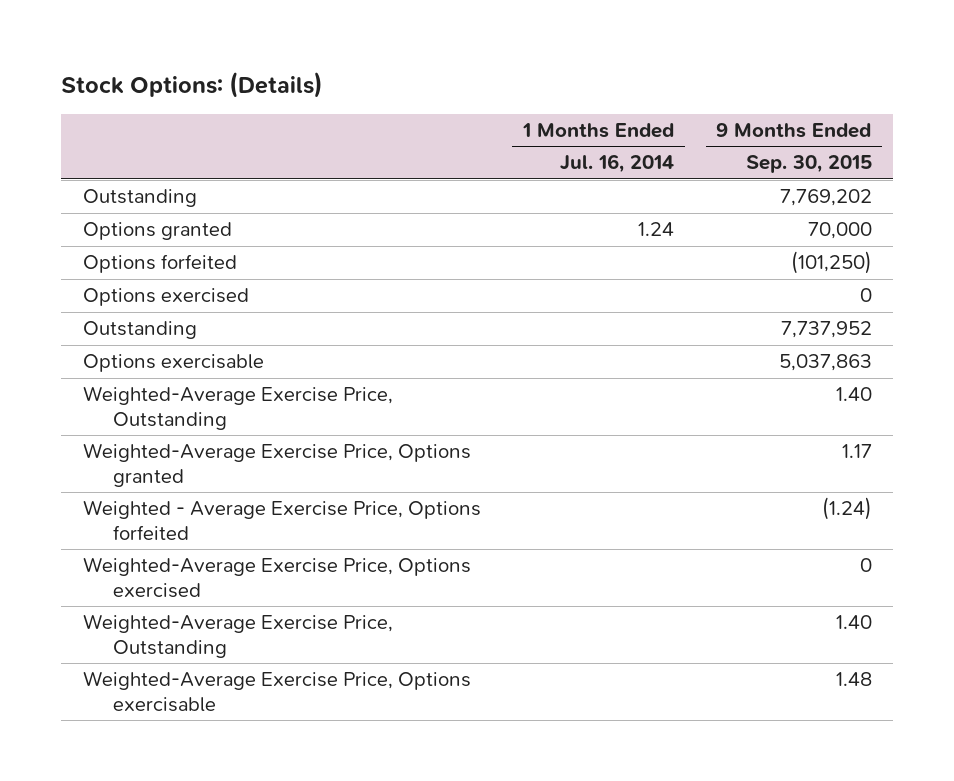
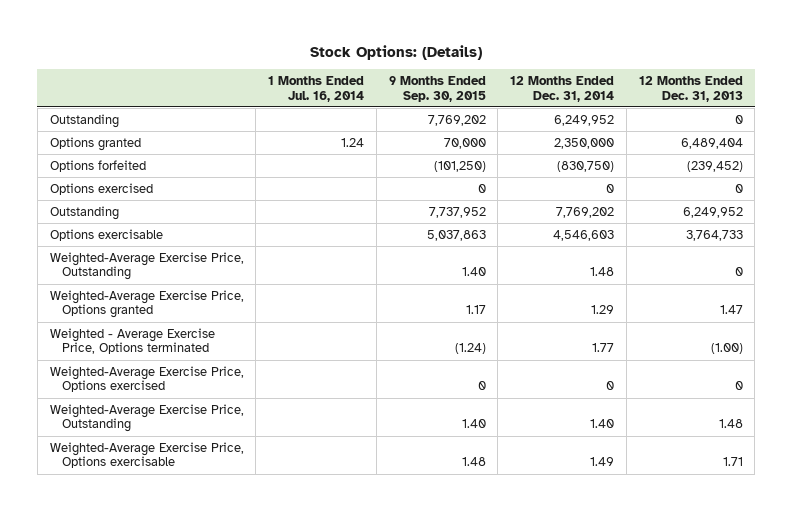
none -> [510,76,615,102] 12 Months Ended Dec. 31, 2014
none -> [638,76,743,102] 12 Months Ended Dec. 31, 2013
[82,500,481,540] Weighted - Average Exercise Price, Options forfeited -> [49,327,215,355] Weighted - Average Exercise Price, Options terminated

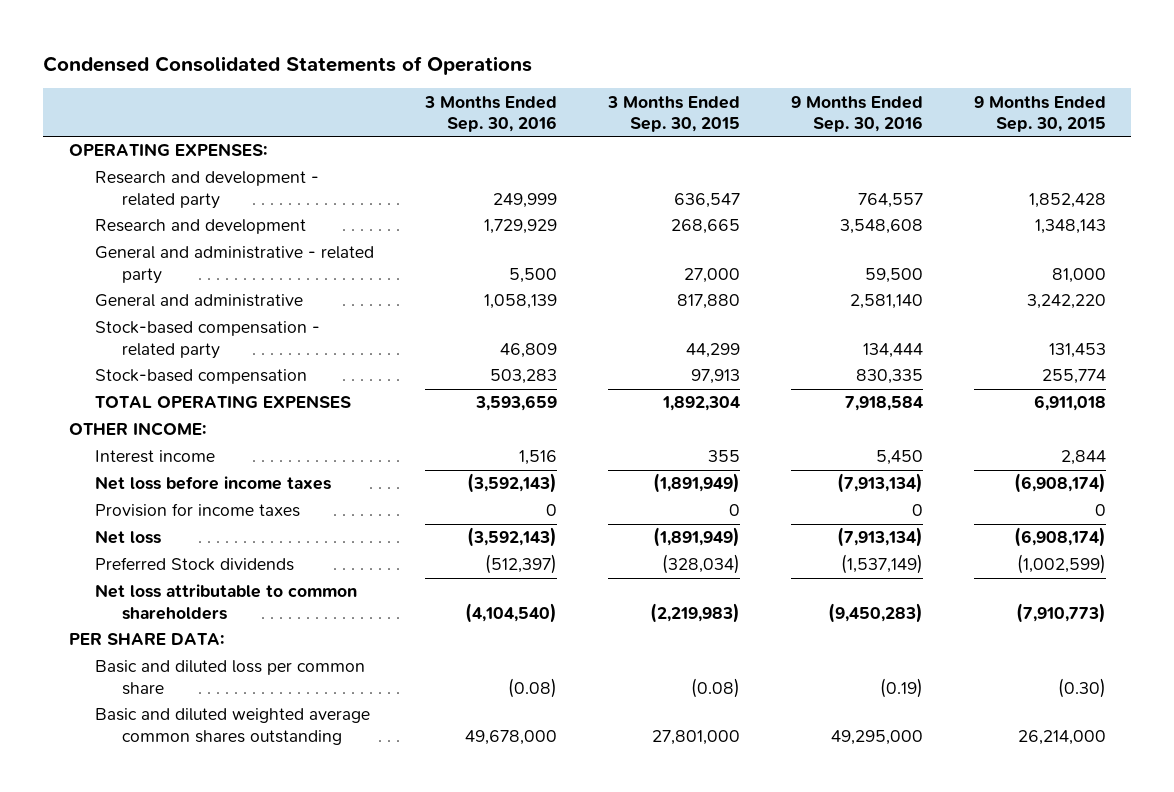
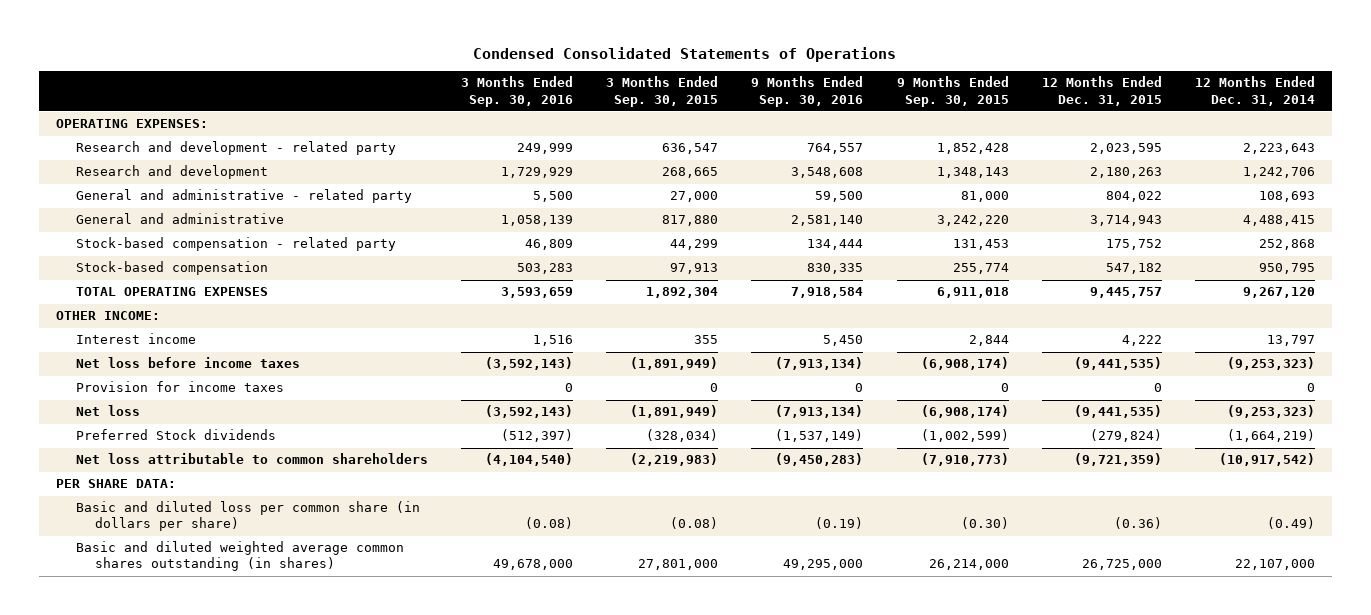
none -> [1041,76,1162,106] 12 Months Ended Dec. 31, 2015
none -> [1194,76,1315,106] 12 Months Ended Dec. 31, 2014
[95,660,366,695] Basic and diluted loss per common share -> [75,501,420,532] Basic and diluted loss per common share (in dollars per share)
[95,708,371,745] Basic and diluted weighted average common shares outstanding -> [75,541,404,572] Basic and diluted weighted average common shares outstanding (in shares)

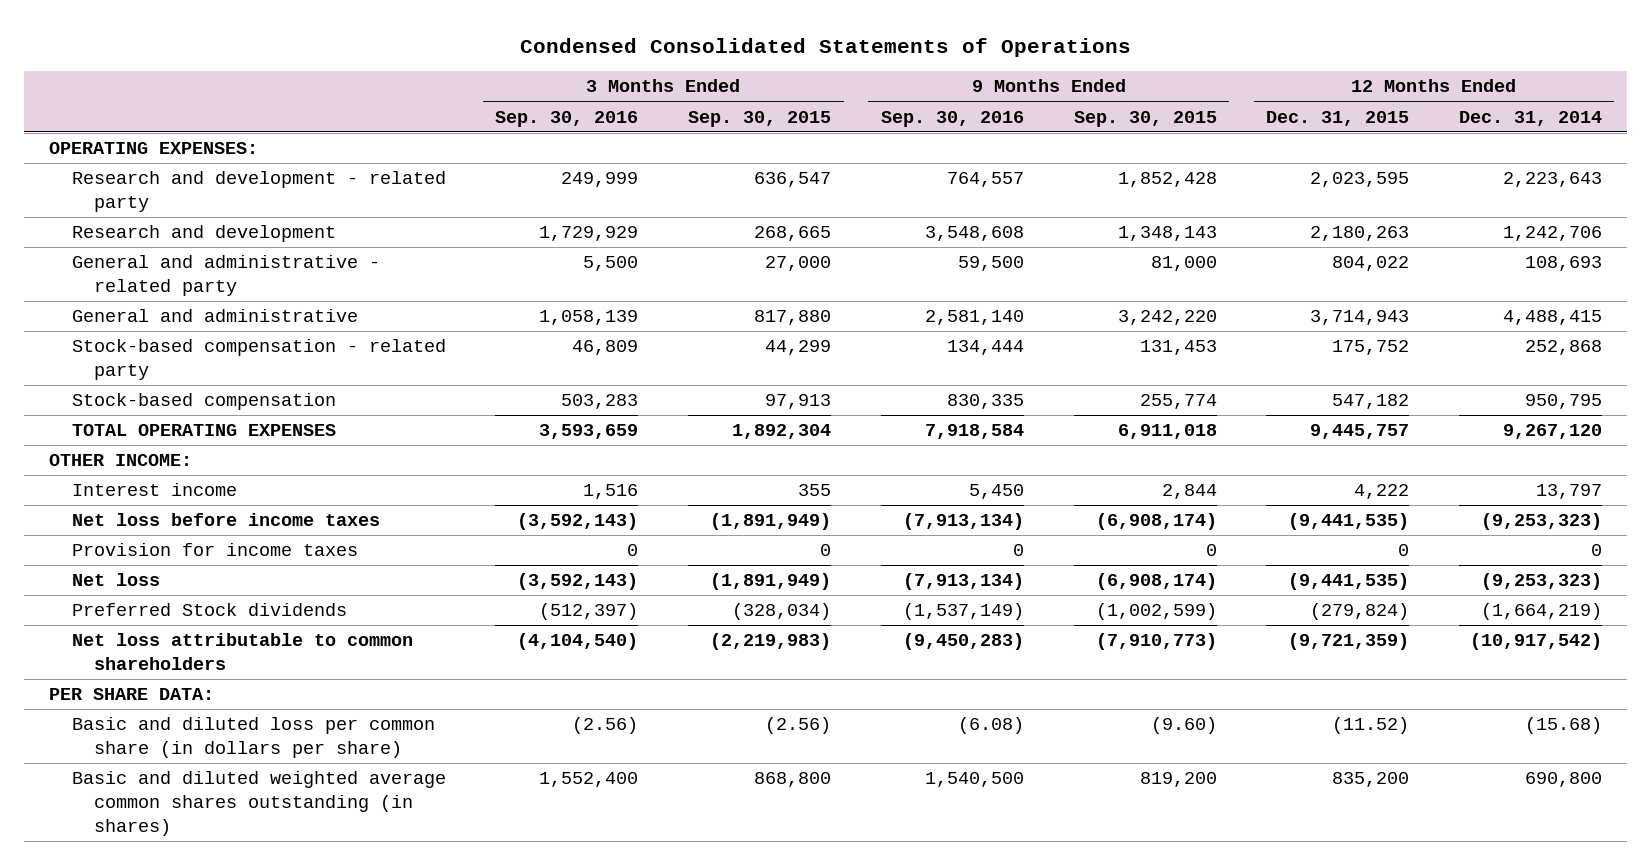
[524,517,573,530] (0.08) -> [572,717,639,735] (2.56)
[670,517,719,530] (0.08) -> [765,717,832,735] (2.56)
[815,517,864,530] (0.19) -> [957,717,1024,735] (6.08)
[960,517,1009,530] (0.30) -> [1150,717,1217,735] (9.60)
[1113,517,1162,530] (0.36) -> [1332,717,1410,735] (11.52)
[1266,517,1315,530] (0.49) -> [1525,717,1603,735] (15.68)
[492,559,573,571] 49,678,000 -> [539,772,639,788] 1,552,400
[638,559,719,571] 27,801,000 -> [754,772,832,788] 868,800
[783,559,864,571] 49,295,000 -> [924,772,1024,788] 1,540,500
[928,559,1009,571] 26,214,000 -> [1139,772,1217,788] 819,200
[1081,559,1162,571] 26,725,000 -> [1332,772,1410,788] 835,200
[1234,559,1315,571] 22,107,000 -> [1525,772,1603,788] 690,800

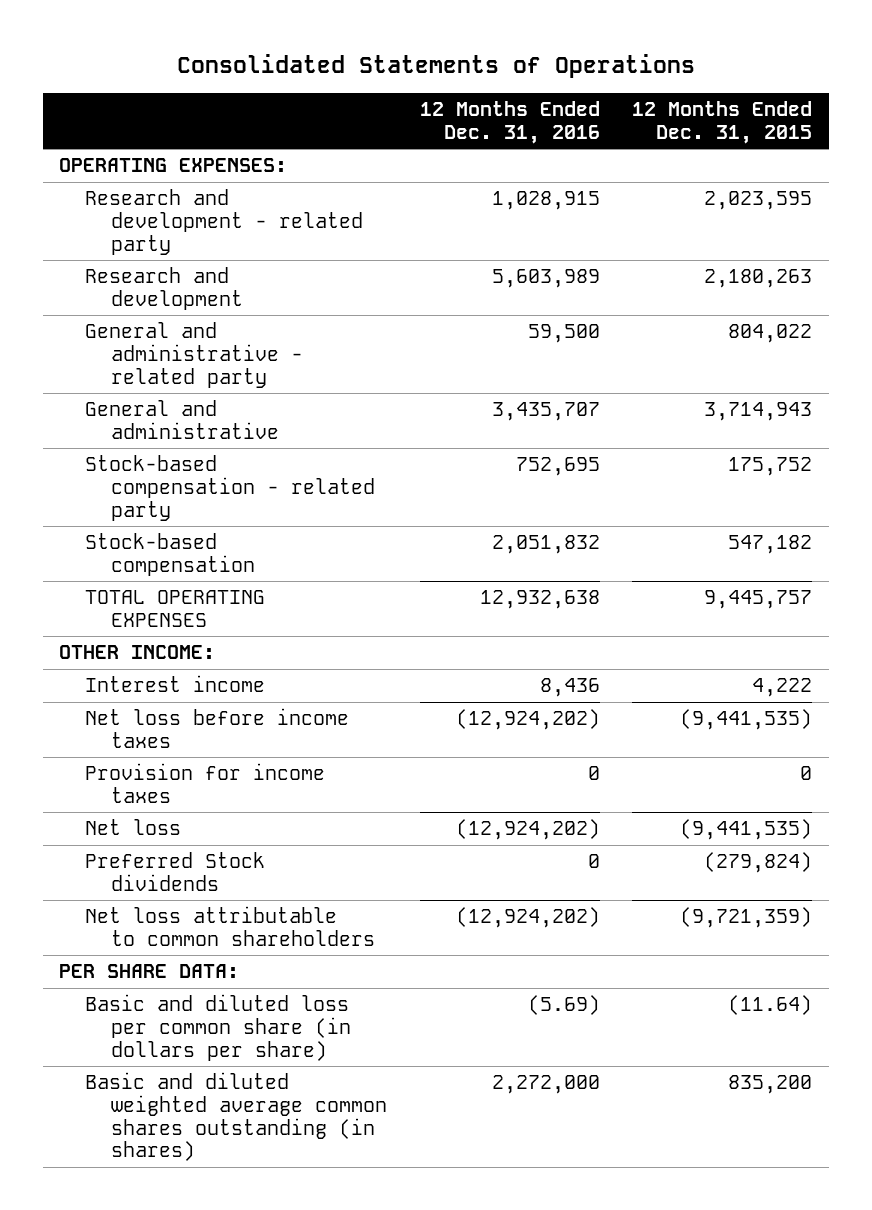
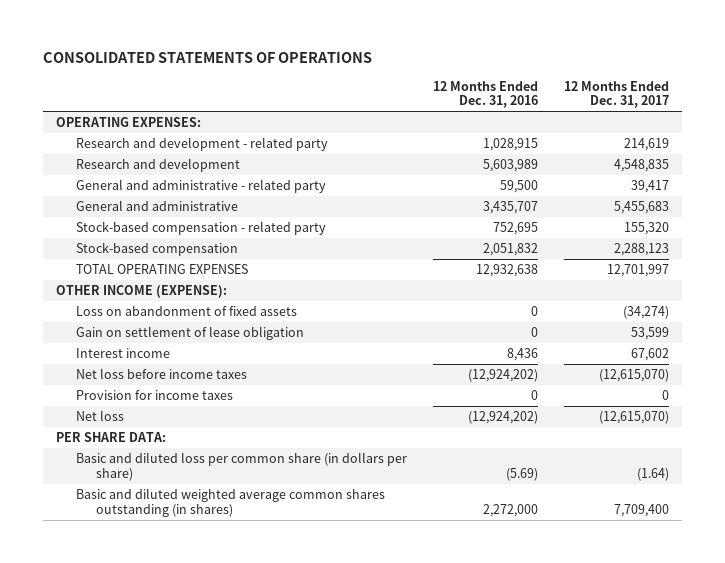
[176,54,695,79] Consolidated Statements of Operations -> [43,51,373,63] CONSOLIDATED STATEMENTS OF OPERATIONS
[632,101,813,144] 12 Months Ended Dec. 31, 2015 -> none
none -> [564,80,670,109] 12 Months Ended Dec. 31, 2017
[59,645,216,660] OTHER INCOME: -> [56,285,228,299] OTHER INCOME (EXPENSE):
none -> [76,306,298,317] Loss on abandonment of fixed assets
none -> [76,326,305,341] Gain on settlement of lease obligation
[85,852,266,891] Preferred Stock dividends -> none
[85,906,375,946] Net loss attributable to common shareholders -> none

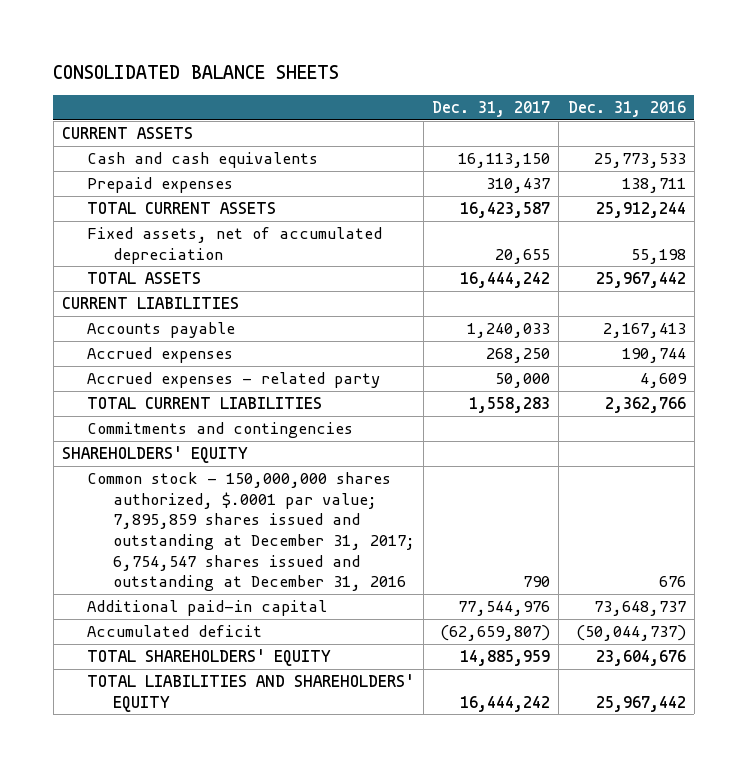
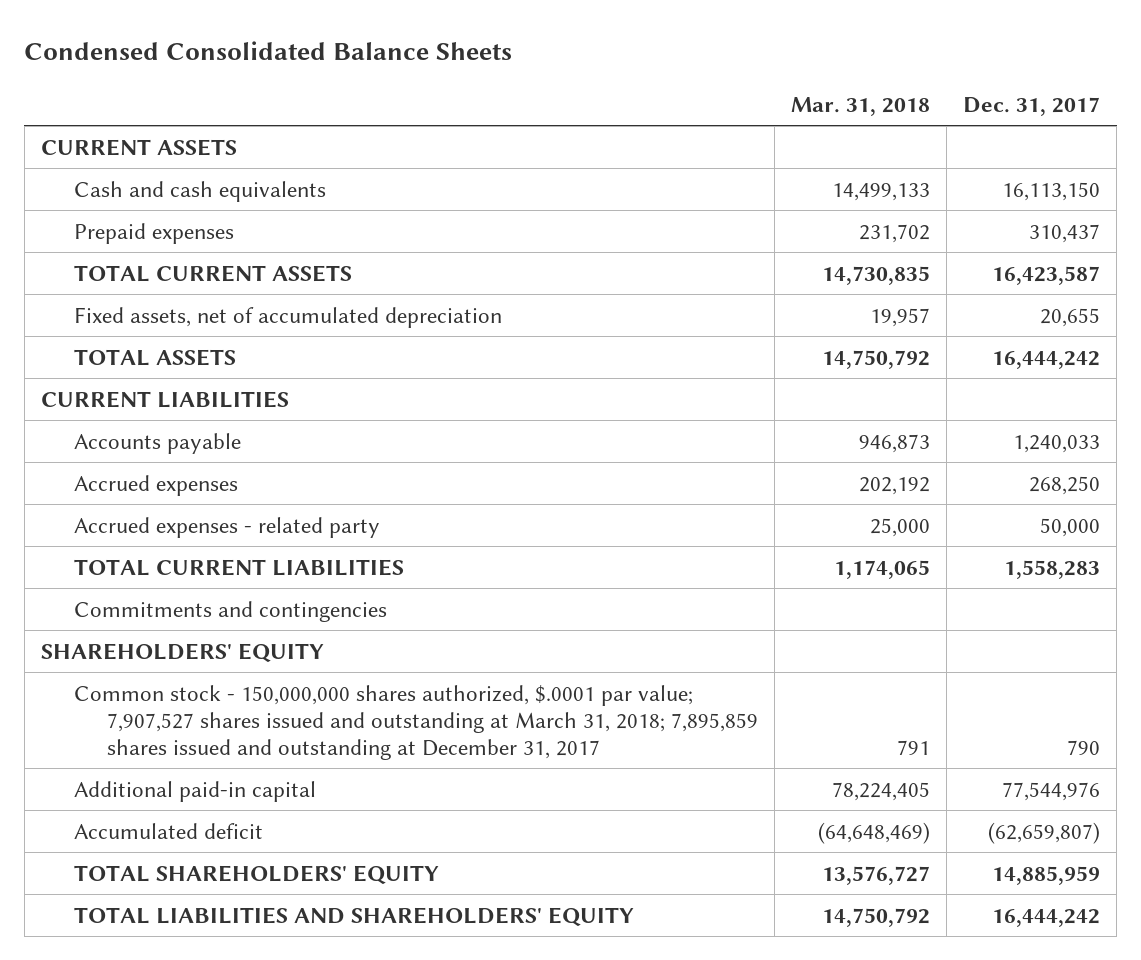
[53,64,340,79] CONSOLIDATED BALANCE SHEETS -> [24,41,513,61] Condensed Consolidated Balance Sheets
[567,101,686,118] Dec. 31, 2016 -> none
none -> [791,96,931,116] Mar. 31, 2018
[87,471,415,592] Common stock - 150,000,000 shares authorized, $.0001 par value; 7,895,859 shares issued and outstanding at December 31, 2017; 6,754,547 shares issued and outstanding at December 31, 2016 -> [73,684,758,760] Common stock - 150,000,000 shares authorized, $.0001 par value; 7,907,527 shares issued and outstanding at March 31, 2018; 7,895,859 shares issued and outstanding at December 31, 2017

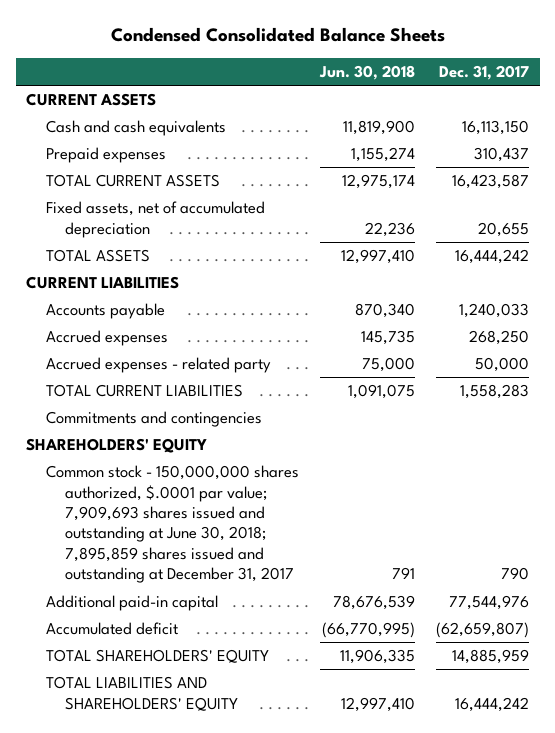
[791,96,931,116] Mar. 31, 2018 -> none
none -> [318,64,415,80] Jun. 30, 2018
[73,684,758,760] Common stock - 150,000,000 shares authorized, $.0001 par value; 7,907,527 shares issued and outstanding at March 31, 2018; 7,895,859 shares issued and outstanding at December 31, 2017 -> [45,465,299,584] Common stock - 150,000,000 shares authorized, $.0001 par value; 7,909,693 shares issued and outstanding at June 30, 2018; 7,895,859 shares issued and outstanding at December 31, 2017

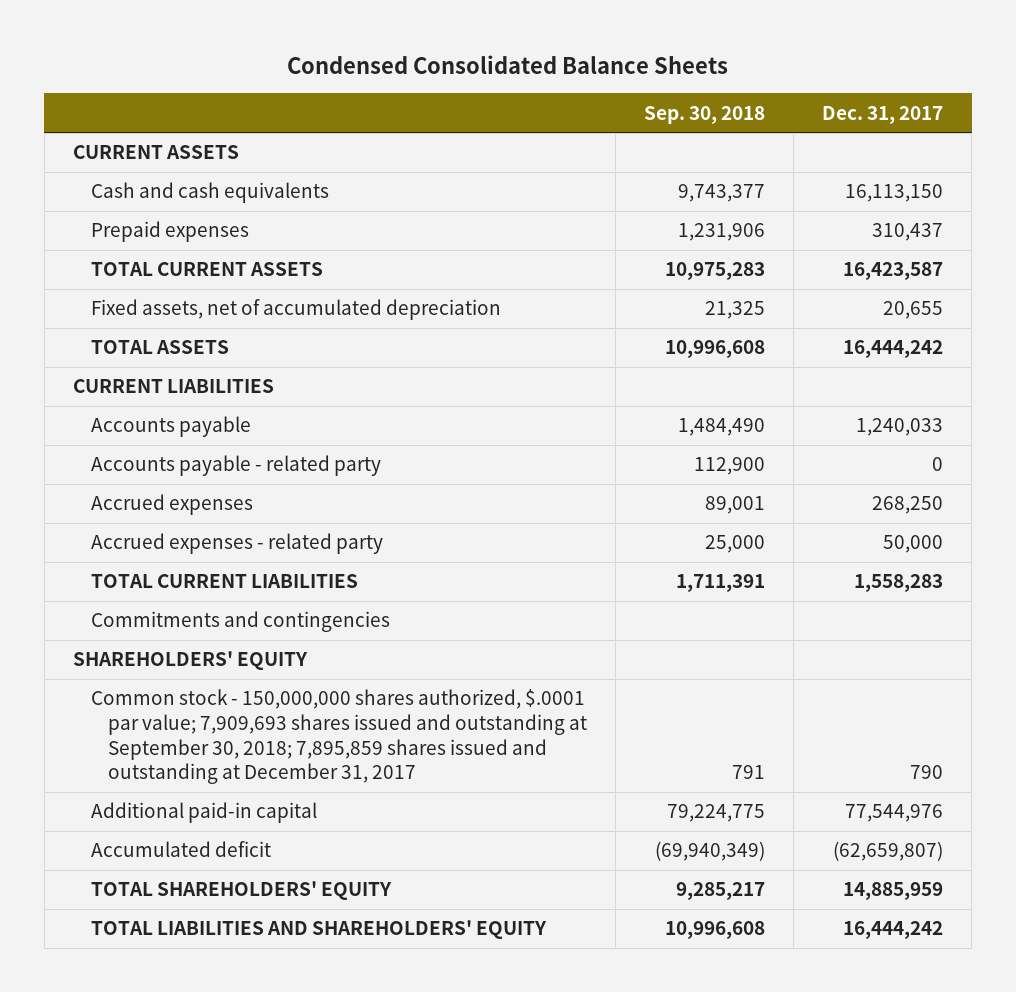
[318,64,415,80] Jun. 30, 2018 -> none
none -> [644,105,766,124] Sep. 30, 2018
none -> [90,455,381,477] Accounts payable - related party
[45,465,299,584] Common stock - 150,000,000 shares authorized, $.0001 par value; 7,909,693 shares issued and outstanding at June 30, 2018; 7,895,859 shares issued and outstanding at December 31, 2017 -> [90,689,588,785] Common stock - 150,000,000 shares authorized, $.0001 par value; 7,909,693 shares issued and outstanding at September 30, 2018; 7,895,859 shares issued and outstanding at December 31, 2017

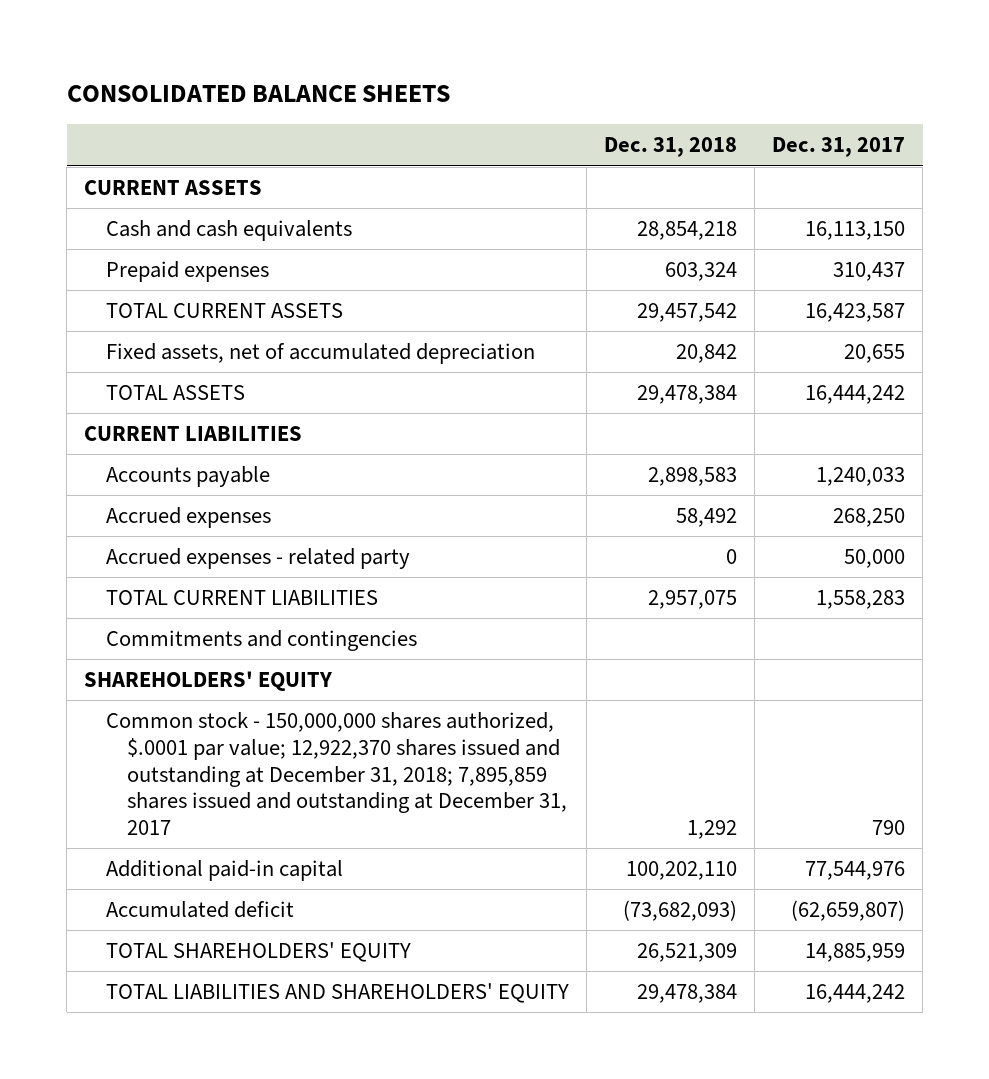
[287,55,729,75] Condensed Consolidated Balance Sheets -> [66,84,450,102] CONSOLIDATED BALANCE SHEETS
[644,105,766,124] Sep. 30, 2018 -> none
none -> [603,137,737,158] Dec. 31, 2018
[90,455,381,477] Accounts payable - related party -> none
[90,689,588,785] Common stock - 150,000,000 shares authorized, $.0001 par value; 7,909,693 shares issued and outstanding at September 30, 2018; 7,895,859 shares issued and outstanding at December 31, 2017 -> [105,712,568,835] Common stock - 150,000,000 shares authorized, $.0001 par value; 12,922,370 shares issued and outstanding at December 31, 2018; 7,895,859 shares issued and outstanding at December 31, 2017

